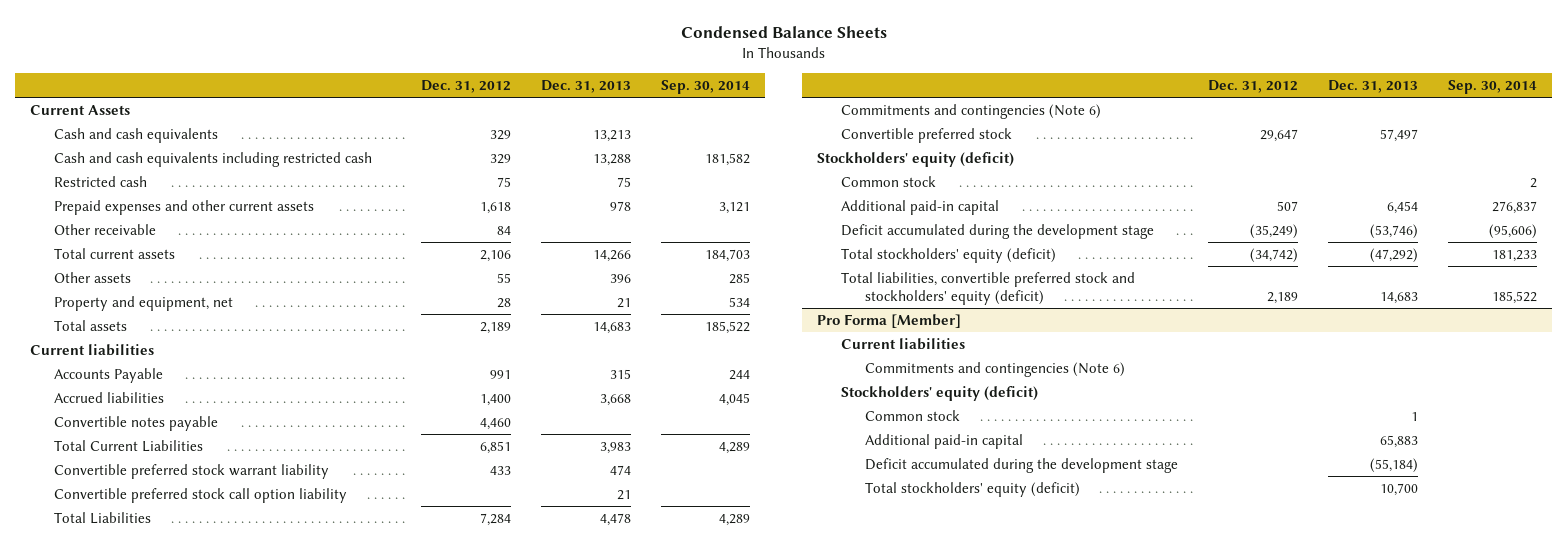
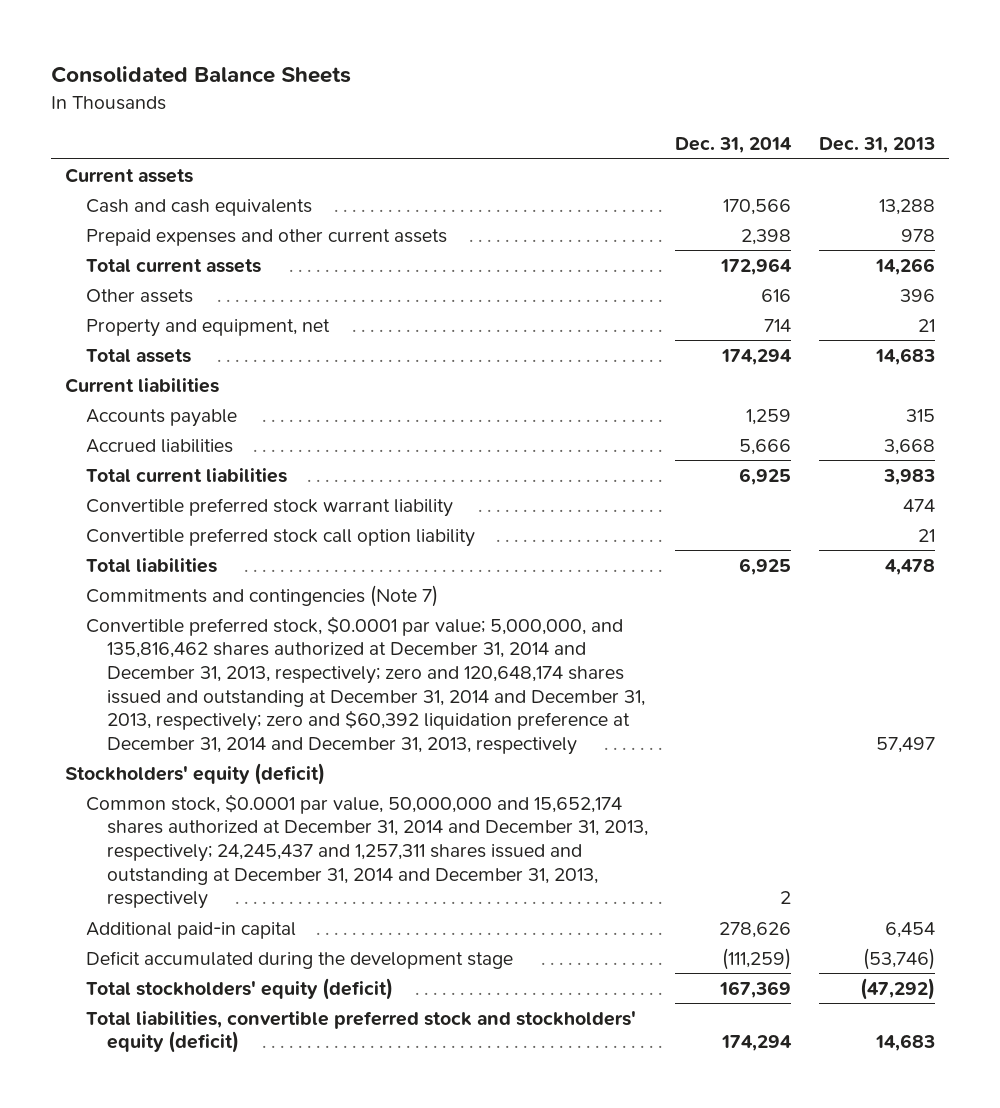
[680,26,887,39] Condensed Balance Sheets -> [51,65,352,83] Consolidated Balance Sheets
[420,79,511,93] Dec. 31, 2012 -> none
[660,79,750,94] Sep. 30, 2014 -> none
none -> [675,137,793,154] Dec. 31, 2014
[53,151,372,167] Cash and cash equivalents including restricted cash -> none
[53,175,147,187] Restricted cash -> none
[29,104,130,115] Current Assets -> [65,167,194,183] Current assets
[592,129,631,142] 13,213 -> [878,198,935,215] 13,288
[53,223,156,235] Other receivable -> none
[53,367,163,383] Accounts Payable -> [86,408,238,427] Accounts payable
[53,415,218,431] Convertible notes payable -> none
[53,439,203,452] Total Current Liabilities -> [86,467,288,483] Total current liabilities
[53,511,151,524] Total Liabilities -> [86,557,218,573] Total liabilities
[841,103,1102,119] Commitments and contingencies (Note 6) -> [86,584,439,607] Commitments and contingencies (Note 7)
[841,127,1013,143] Convertible preferred stock -> [86,615,645,755] Convertible preferred stock, $0.0001 par value; 5,000,000, and 135,816,462 shares authorized at December 31, 2014 and December 31, 2013, respectively; zero and 120,648,174 shares issued and outstanding at December 31, 2014 and December 31, 2013, respectively; zero and $60,392 liquidation preference at December 31, 2014 and December 31, 2013, respectively
[841,175,937,187] Common stock -> [86,793,648,910] Common stock, $0.0001 par value, 50,000,000 and 15,652,174 shares authorized at December 31, 2014 and December 31, 2013, respectively; 24,245,437 and 1,257,311 shares issued and outstanding at December 31, 2014 and December 31, 2013, respectively
[817,313,962,328] Pro Forma [Member] -> none
[841,337,966,350] Current liabilities -> none
[864,361,1125,377] Commitments and contingencies (Note 6) -> none
[841,385,1039,401] Stockholders' equity (deficit) -> none
[864,409,960,421] Common stock -> none
[864,433,1023,449] Additional paid-in capital -> none
[864,457,1178,473] Deficit accumulated during the development stage -> none
[864,481,1080,497] Total stockholders' equity (deficit) -> none

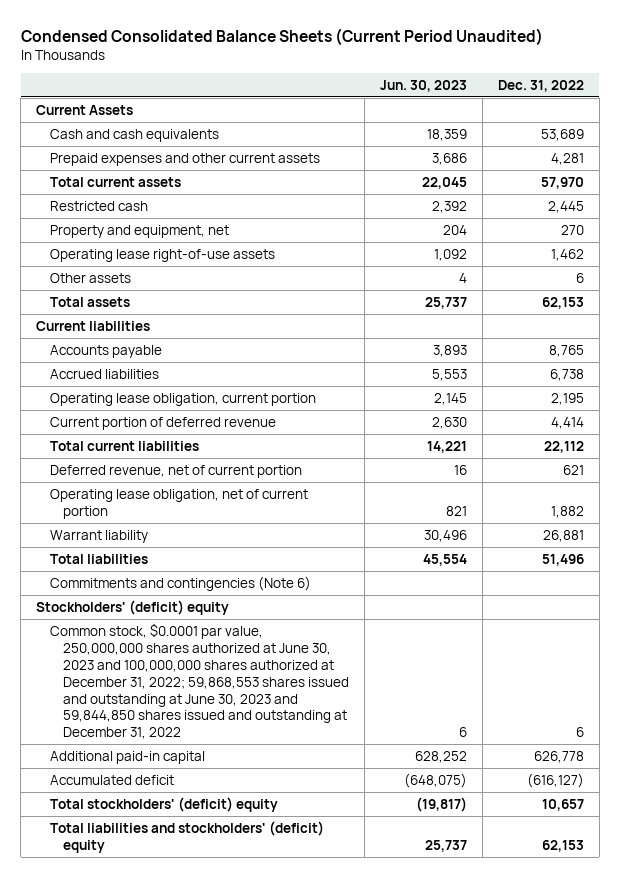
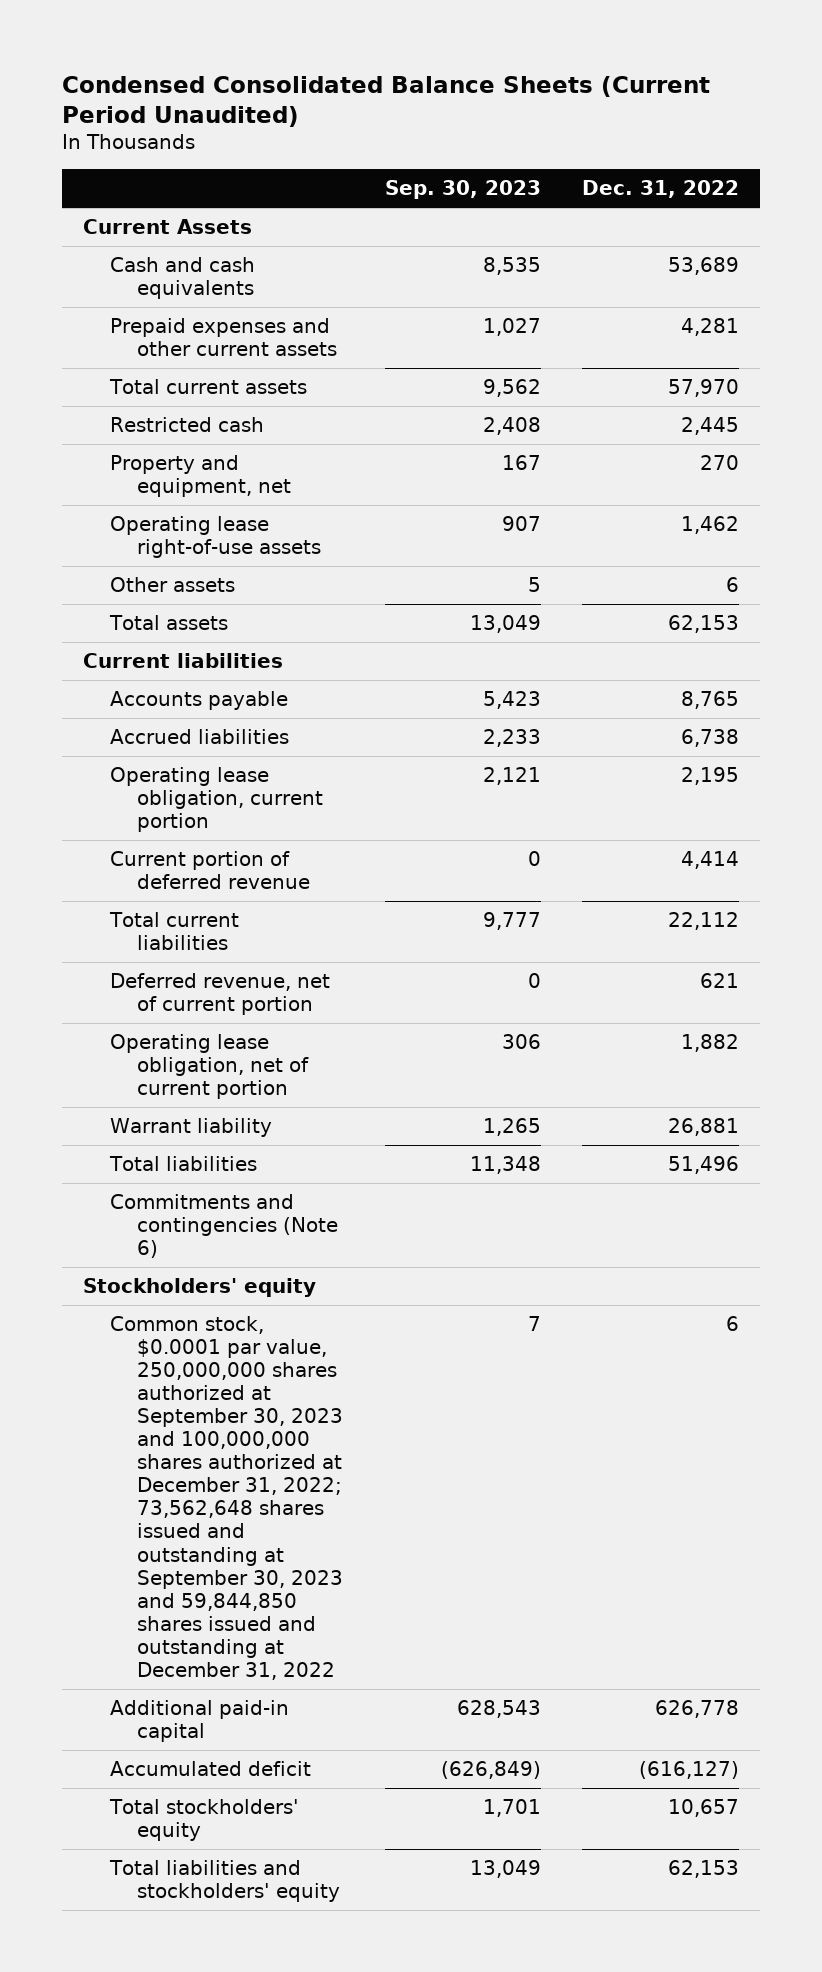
[380,79,468,92] Jun. 30, 2023 -> none
none -> [384,180,541,200] Sep. 30, 2023
[36,599,230,615] Stockholders' (deficit) equity -> [82,1278,316,1298] Stockholders' equity
[49,622,350,740] Common stock, $0.0001 par value, 250,000,000 shares authorized at June 30, 2023 and 100,000,000 shares authorized at December 31, 2022; 59,868,553 shares issued and outstanding at June 30, 2023 and 59,844,850 shares issued and outstanding at December 31, 2022 -> [110,1316,344,1680] Common stock, $0.0001 par value, 250,000,000 shares authorized at September 30, 2023 and 100,000,000 shares authorized at December 31, 2022; 73,562,648 shares issued and outstanding at September 30, 2023 and 59,844,850 shares issued and outstanding at December 31, 2022
[49,796,278,812] Total stockholders' (deficit) equity -> [109,1799,300,1842] Total stockholders' equity
[49,820,324,853] Total liabilities and stockholders' (deficit) equity -> [109,1860,341,1903] Total liabilities and stockholders' equity

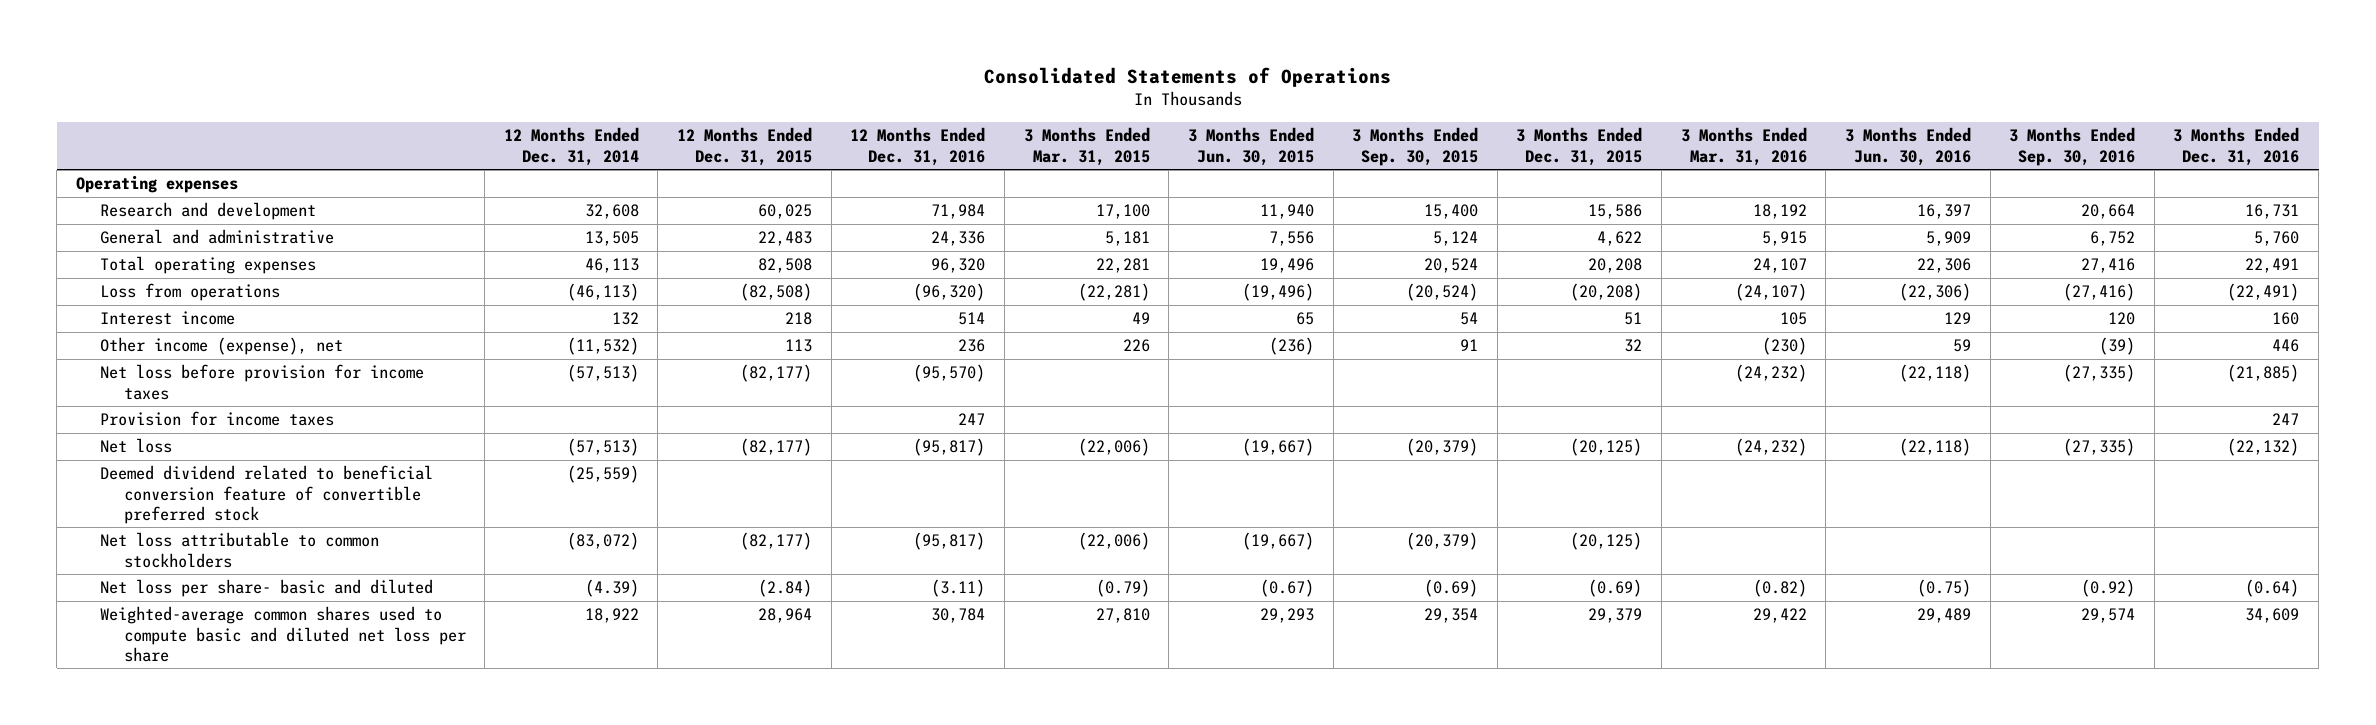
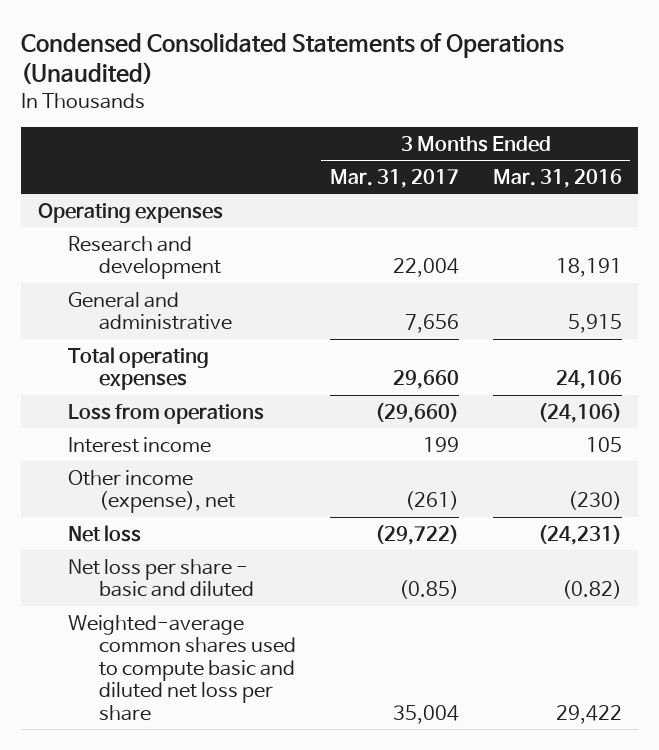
[983,66,1391,87] Consolidated Statements of Operations -> [20,32,564,86] Condensed Consolidated Statements of Operations (Unaudited)
[503,127,639,166] 12 Months Ended Dec. 31, 2014 -> none
[677,127,813,166] 12 Months Ended Dec. 31, 2015 -> none
[850,127,986,166] 12 Months Ended Dec. 31, 2016 -> none
[1023,127,1150,166] 3 Months Ended Mar. 31, 2015 -> none
[1187,127,1314,166] 3 Months Ended Jun. 30, 2015 -> none
[1352,127,1479,166] 3 Months Ended Sep. 30, 2015 -> none
[1516,127,1643,166] 3 Months Ended Dec. 31, 2015 -> none
[1844,127,1971,166] 3 Months Ended Jun. 30, 2016 -> none
[2009,127,2136,166] 3 Months Ended Sep. 30, 2016 -> none
[2173,127,2300,166] 3 Months Ended Dec. 31, 2016 -> none
none -> [329,168,459,188] Mar. 31, 2017
[1752,204,1807,220] 18,192 -> [555,258,622,278] 18,191
[1752,258,1807,274] 24,107 -> [555,370,622,390] 24,106
[1734,283,1807,302] (24,107) -> [537,402,622,423] (24,106)
[99,364,424,400] Net loss before provision for income taxes -> none
[99,411,334,427] Provision for income taxes -> none
[99,465,433,524] Deemed dividend related to beneficial conversion feature of convertible preferred stock -> none
[99,532,379,568] Net loss attributable to common stockholders -> none
[1734,438,1807,457] (24,232) -> [537,524,622,545] (24,231)
[99,579,433,598] Net loss per share- basic and diluted -> [68,558,254,598] Net loss per share - basic and diluted

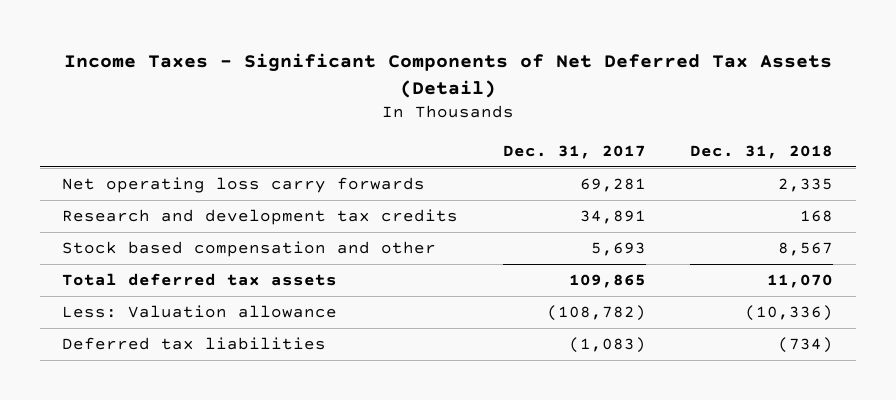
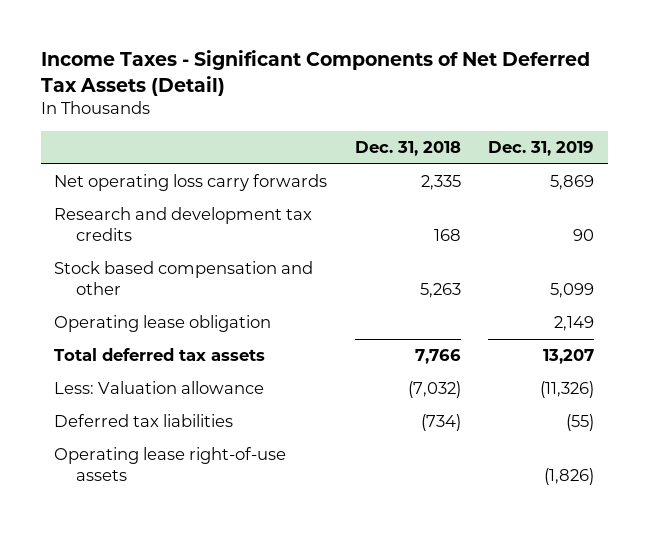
[502,144,646,159] Dec. 31, 2017 -> none
none -> [488,140,595,156] Dec. 31, 2019
[778,242,834,257] 8,567 -> [419,283,461,299] 5,263
none -> [54,315,272,333] Operating lease obligation
[767,274,834,289] 11,070 -> [414,349,461,365] 7,766
[745,305,834,322] (10,336) -> [407,381,461,399] (7,032)
none -> [54,447,287,482] Operating lease right-of-use assets

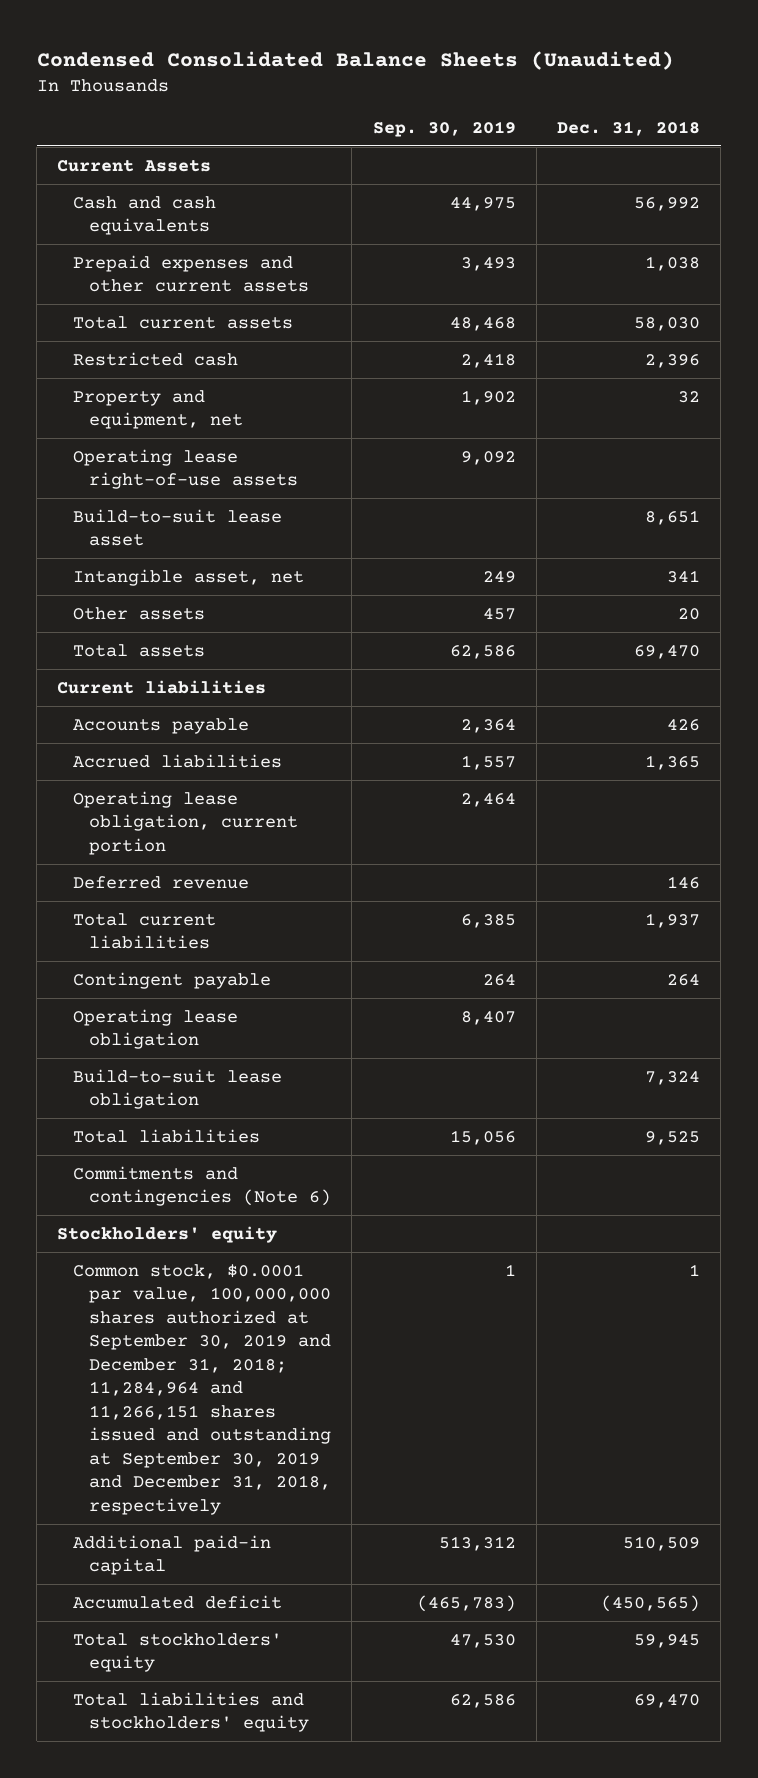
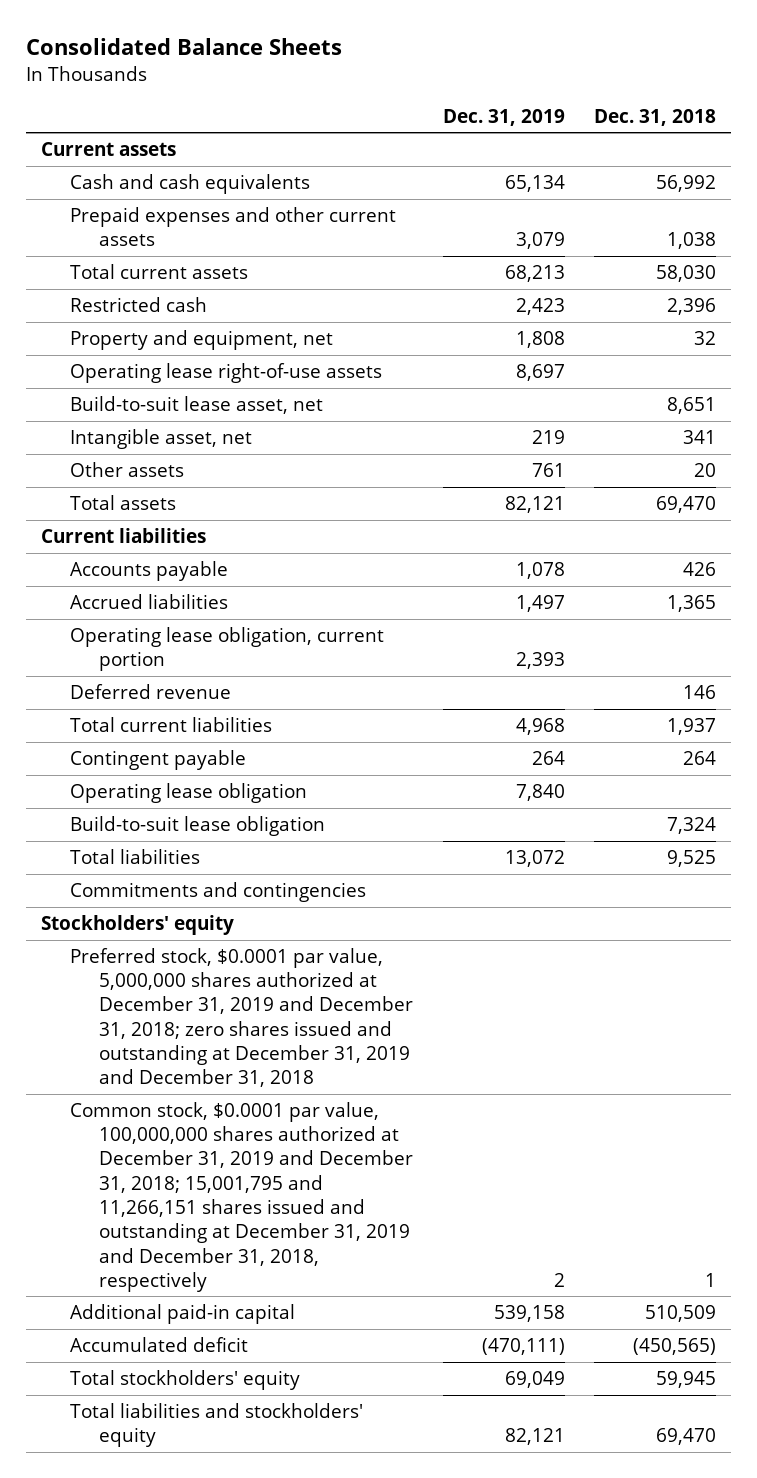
[36,50,674,70] Condensed Consolidated Balance Sheets (Unaudited) -> [25,38,342,56] Consolidated Balance Sheets
[372,120,516,137] Sep. 30, 2019 -> none
none -> [442,108,565,126] Dec. 31, 2019
[57,159,212,172] Current Assets -> [40,141,176,156] Current assets
[73,508,283,547] Build-to-suit lease asset -> [69,395,323,414] Build-to-suit lease asset, net
[73,1165,332,1207] Commitments and contingencies (Note 6) -> [69,881,366,902] Commitments and contingencies
none -> [69,947,413,1088] Preferred stock, $0.0001 par value, 5,000,000 shares authorized at December 31, 2019 and December 31, 2018; zero shares issued and outstanding at December 31, 2019 and December 31, 2018
[73,1263,332,1515] Common stock, $0.0001 par value, 100,000,000 shares authorized at September 30, 2019 and December 31, 2018; 11,284,964 and 11,266,151 shares issued and outstanding at September 30, 2019 and December 31, 2018, respectively -> [69,1101,413,1292] Common stock, $0.0001 par value, 100,000,000 shares authorized at December 31, 2019 and December 31, 2018; 15,001,795 and 11,266,151 shares issued and outstanding at December 31, 2019 and December 31, 2018, respectively

